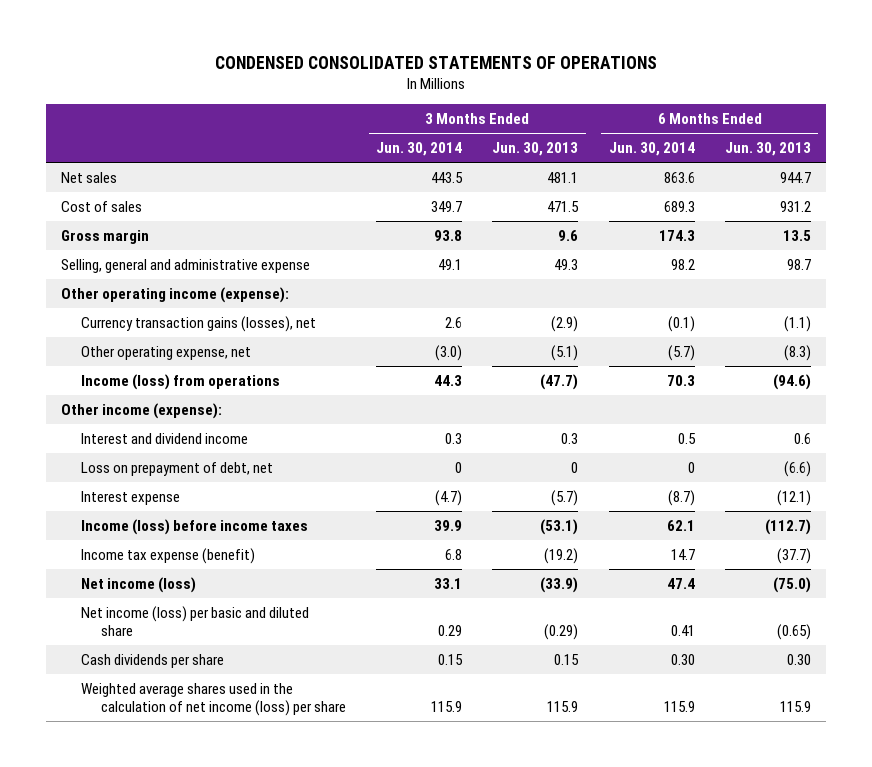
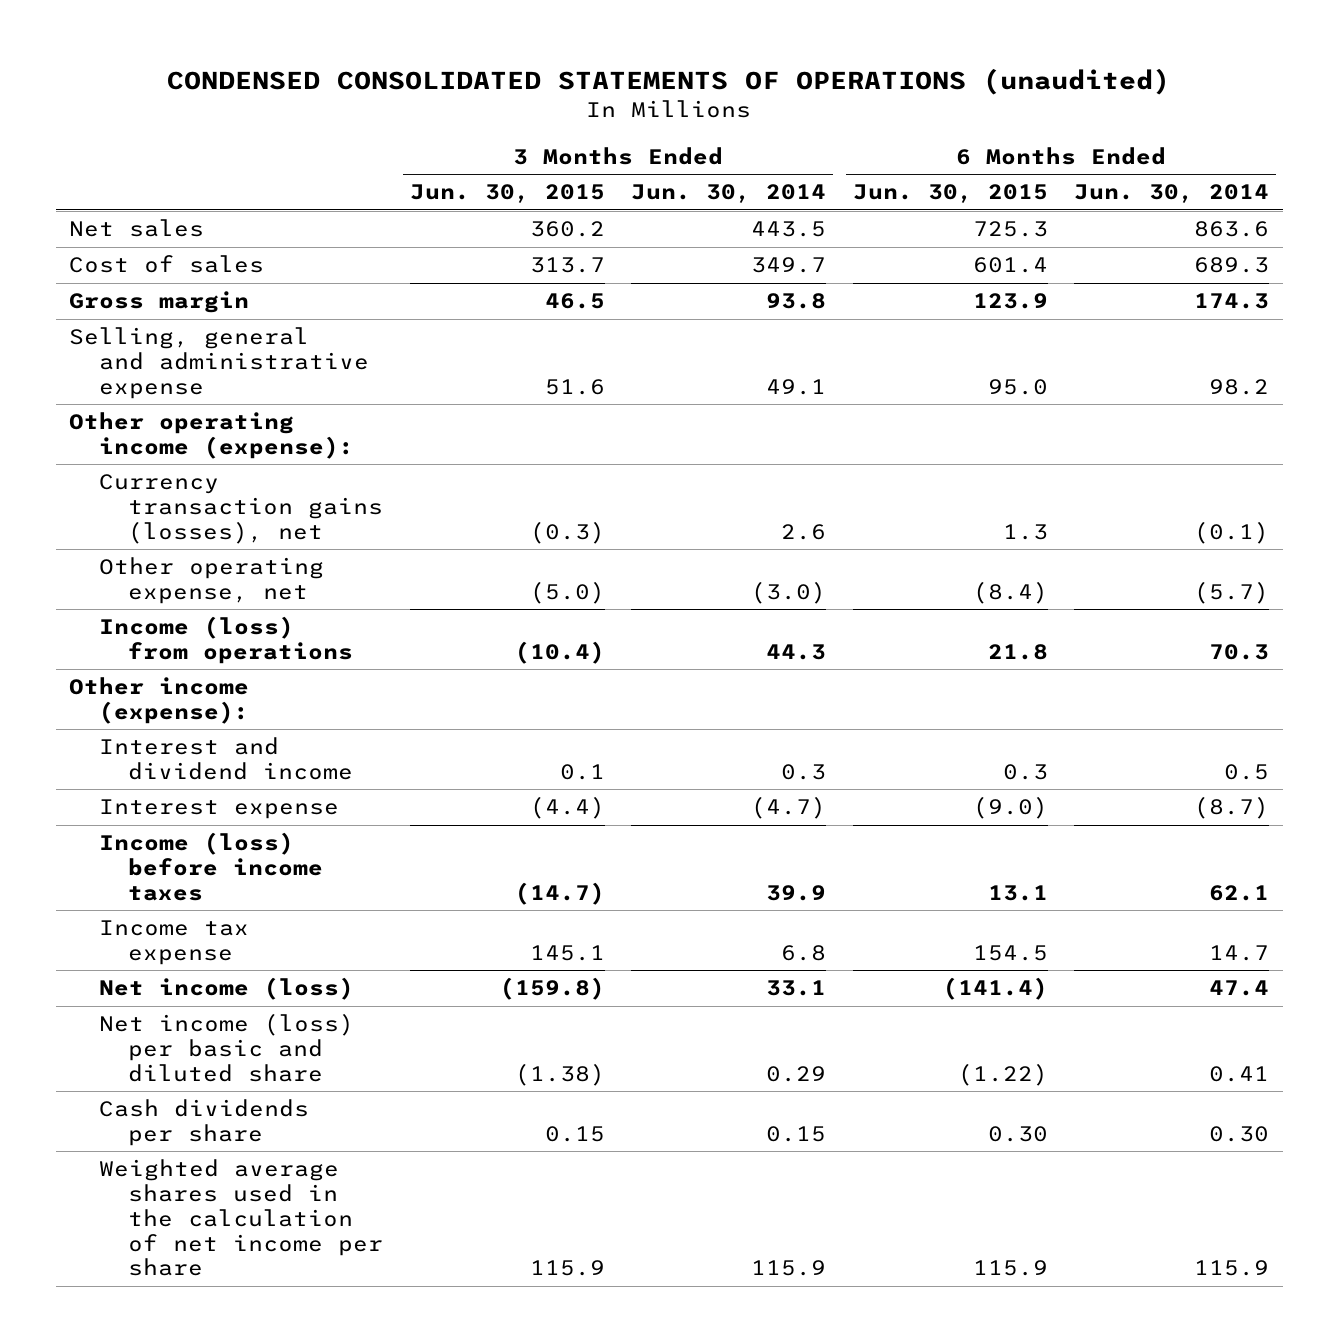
[214,56,657,70] CONDENSED CONSOLIDATED STATEMENTS OF OPERATIONS -> [167,67,1171,95] CONDENSED CONSOLIDATED STATEMENTS OF OPERATIONS (unaudited)
[492,142,579,157] Jun. 30, 2013 -> none
[724,142,811,157] Jun. 30, 2013 -> none
none -> [409,184,605,204] Jun. 30, 2015
none -> [852,184,1048,204] Jun. 30, 2015
[81,461,274,476] Loss on prepayment of debt, net -> none
[81,547,256,564] Income tax expense (benefit) -> [98,920,249,966] Income tax expense
[81,682,347,716] Weighted average shares used in the calculation of net income (loss) per share -> [98,1159,383,1277] Weighted average shares used in the calculation of net income per share

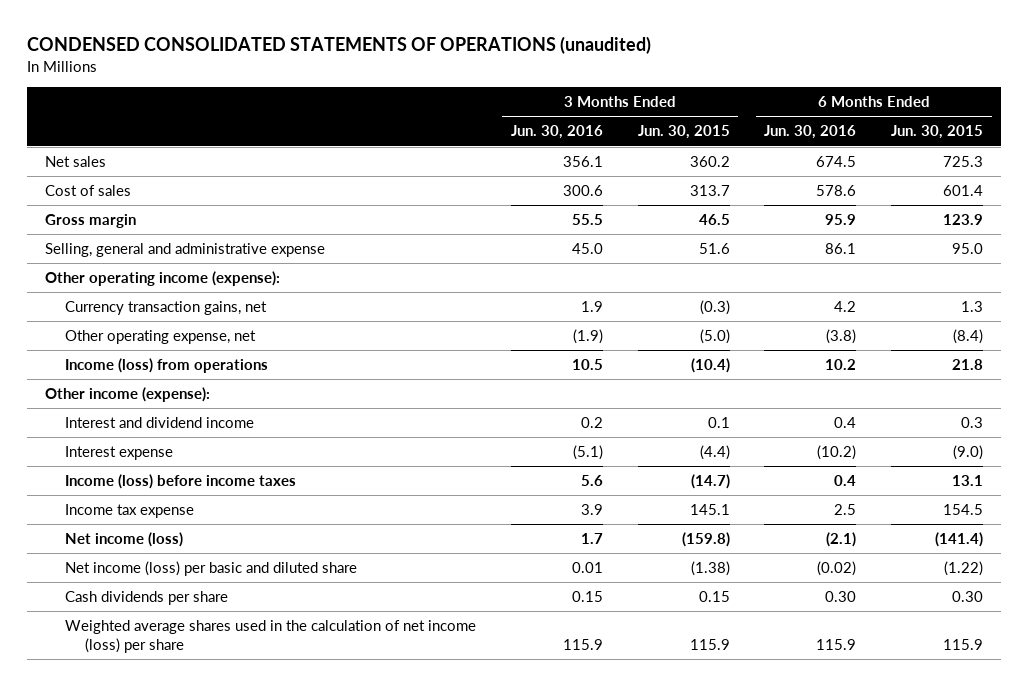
[631,184,827,204] Jun. 30, 2014 -> none
[1074,184,1270,204] Jun. 30, 2014 -> none
none -> [510,125,603,140] Jun. 30, 2016
none -> [764,125,857,140] Jun. 30, 2016
[98,474,383,544] Currency transaction gains (losses), net -> [65,301,268,316] Currency transaction gains, net
[98,1159,383,1277] Weighted average shares used in the calculation of net income per share -> [65,620,477,653] Weighted average shares used in the calculation of net income (loss) per share

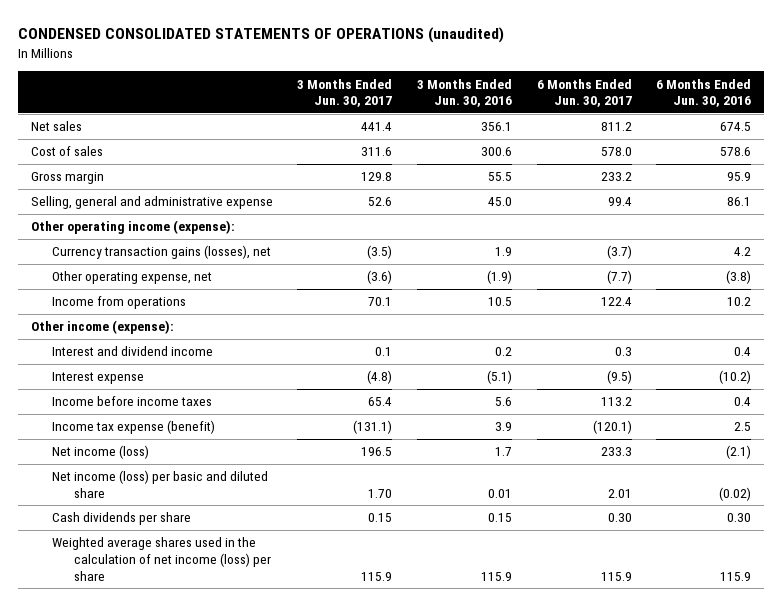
[637,125,730,140] Jun. 30, 2015 -> none
[891,125,984,140] Jun. 30, 2015 -> none
none -> [297,78,393,108] 3 Months Ended Jun. 30, 2017
none -> [536,78,632,108] 6 Months Ended Jun. 30, 2017
[65,301,268,316] Currency transaction gains, net -> [52,245,272,260] Currency transaction gains (losses), net
[65,358,269,374] Income (loss) from operations -> [52,296,187,310] Income from operations
[65,474,297,490] Income (loss) before income taxes -> [52,396,213,407] Income before income taxes
[65,504,195,519] Income tax expense -> [52,420,216,435] Income tax expense (benefit)

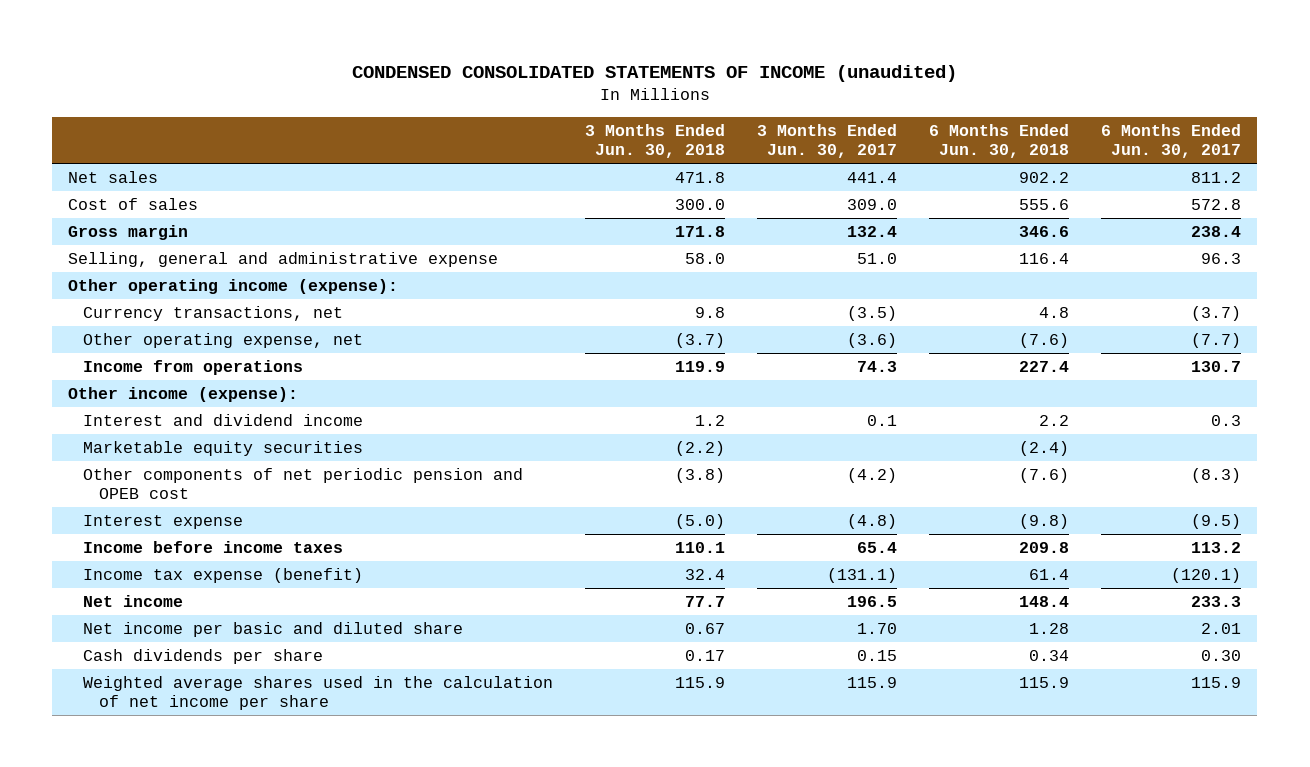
[18,27,505,44] CONDENSED CONSOLIDATED STATEMENTS OF OPERATIONS (unaudited) -> [351,64,957,82] CONDENSED CONSOLIDATED STATEMENTS OF INCOME (unaudited)
[417,78,513,108] 3 Months Ended Jun. 30, 2016 -> none
[656,78,752,108] 6 Months Ended Jun. 30, 2016 -> none
none -> [585,123,726,158] 3 Months Ended Jun. 30, 2018
none -> [929,123,1070,158] 6 Months Ended Jun. 30, 2018
[361,147,393,157] 311.6 -> [847,198,898,210] 309.0
[600,147,632,157] 578.0 -> [1191,198,1242,210] 572.8
[361,172,393,182] 129.8 -> [847,225,898,237] 132.4
[600,172,632,182] 233.2 -> [1191,225,1242,237] 238.4
[368,197,393,207] 52.6 -> [857,252,898,264] 51.0
[607,197,632,207] 99.4 -> [1201,252,1242,264] 96.3
[52,245,272,260] Currency transaction gains (losses), net -> [83,305,344,321] Currency transactions, net
[368,297,393,307] 70.1 -> [857,360,898,372] 74.3
[600,297,632,307] 122.4 -> [1191,360,1242,372] 130.7
none -> [83,440,364,456] Marketable equity securities
none -> [83,467,524,500] Other components of net periodic pension and OPEB cost
[52,445,150,460] Net income (loss) -> [83,594,184,607] Net income
[52,470,269,499] Net income (loss) per basic and diluted share -> [83,621,464,637] Net income per basic and diluted share
[52,537,272,581] Weighted average shares used in the calculation of net income (loss) per share -> [83,675,554,711] Weighted average shares used in the calculation of net income per share

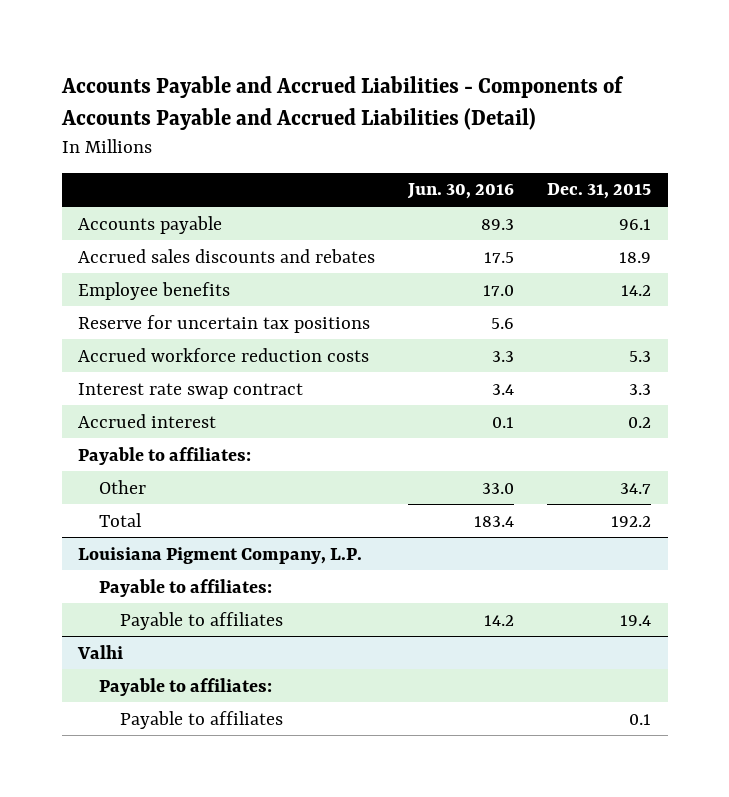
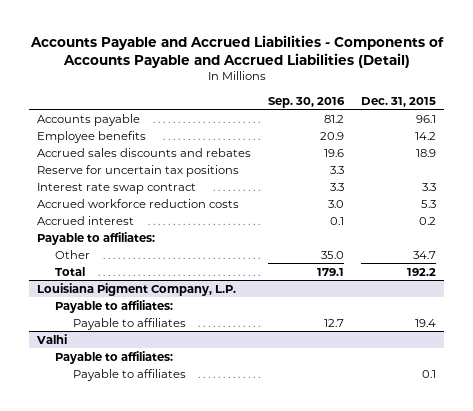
[407,183,515,200] Jun. 30, 2016 -> none
none -> [268,96,346,108] Sep. 30, 2016
[78,248,376,263] Accrued sales discounts and rebates -> [37,147,252,157] Accrued sales discounts and rebates
[78,347,370,362] Accrued workforce reduction costs -> [37,198,240,208] Accrued workforce reduction costs

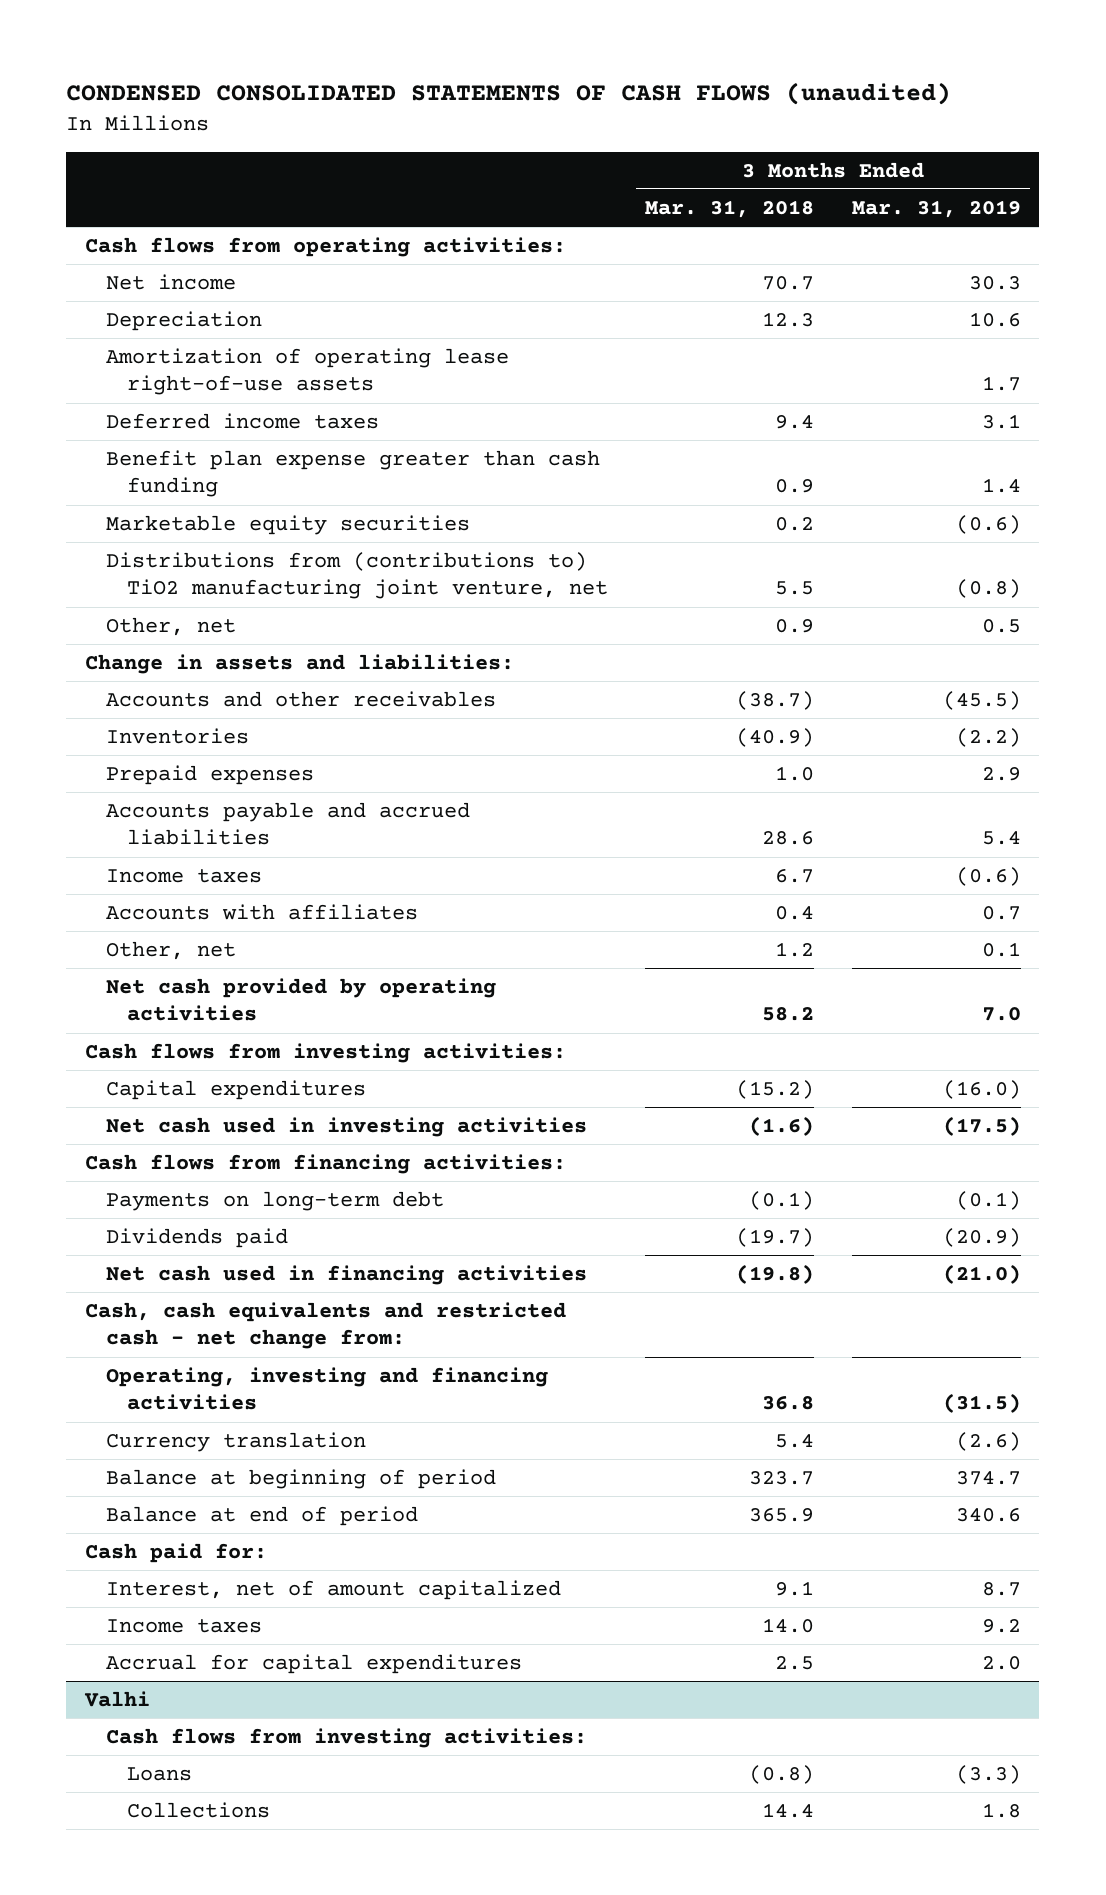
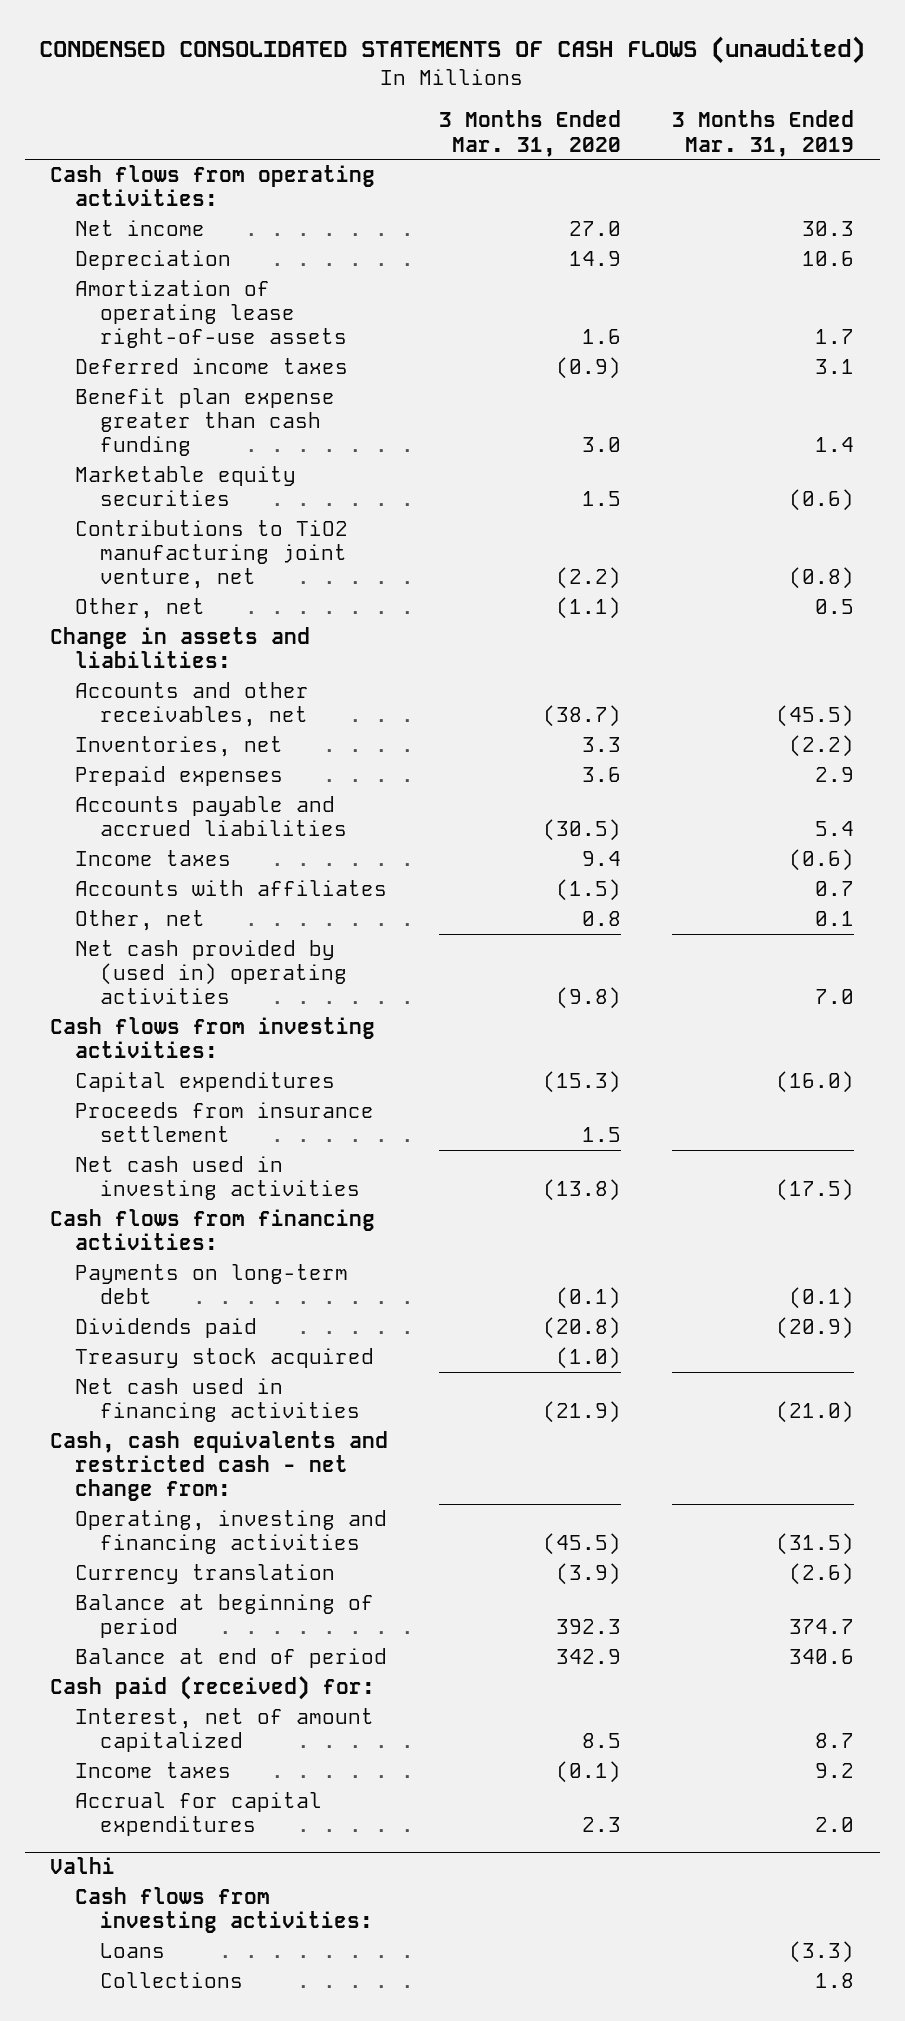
[645,199,815,218] Mar. 31, 2018 -> none
none -> [439,110,622,157] 3 Months Ended Mar. 31, 2020
[105,551,608,600] Distributions from (contributions to) TiO2 manufacturing joint venture, net -> [75,519,349,590] Contributions to TiO2 manufacturing joint venture, net
[105,690,496,707] Accounts and other receivables -> [75,681,310,728] Accounts and other receivables, net
[105,727,249,744] Inventories -> [75,735,284,757] Inventories, net
[105,977,496,1022] Net cash provided by operating activities -> [75,939,348,1005] Net cash provided by (used in) operating activities
none -> [75,1101,375,1143] Proceeds from insurance settlement
none -> [75,1347,375,1368] Treasury stock acquired
[85,1542,268,1563] Cash paid for: -> [50,1675,376,1700] Cash paid (received) for:

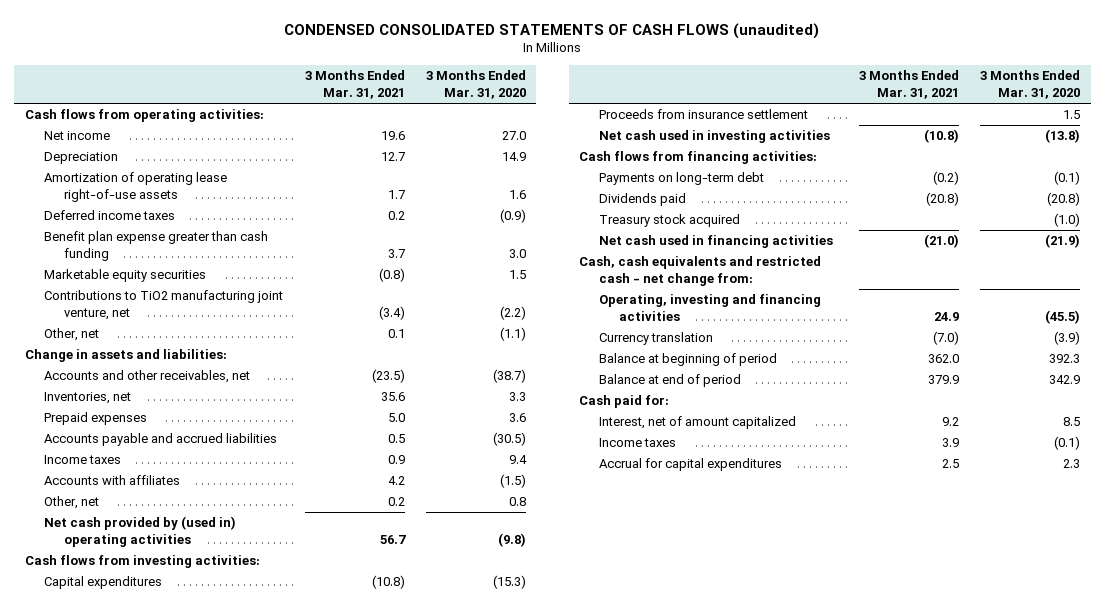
[672,110,855,157] 3 Months Ended Mar. 31, 2019 -> none
none -> [304,70,405,100] 3 Months Ended Mar. 31, 2021
[50,1675,376,1700] Cash paid (received) for: -> [579,395,670,409] Cash paid for:
[50,1857,116,1875] Valhi -> none
[75,1886,374,1934] Cash flows from investing activities: -> none
[100,1942,166,1958] Loans -> none
[100,1971,244,1988] Collections -> none

